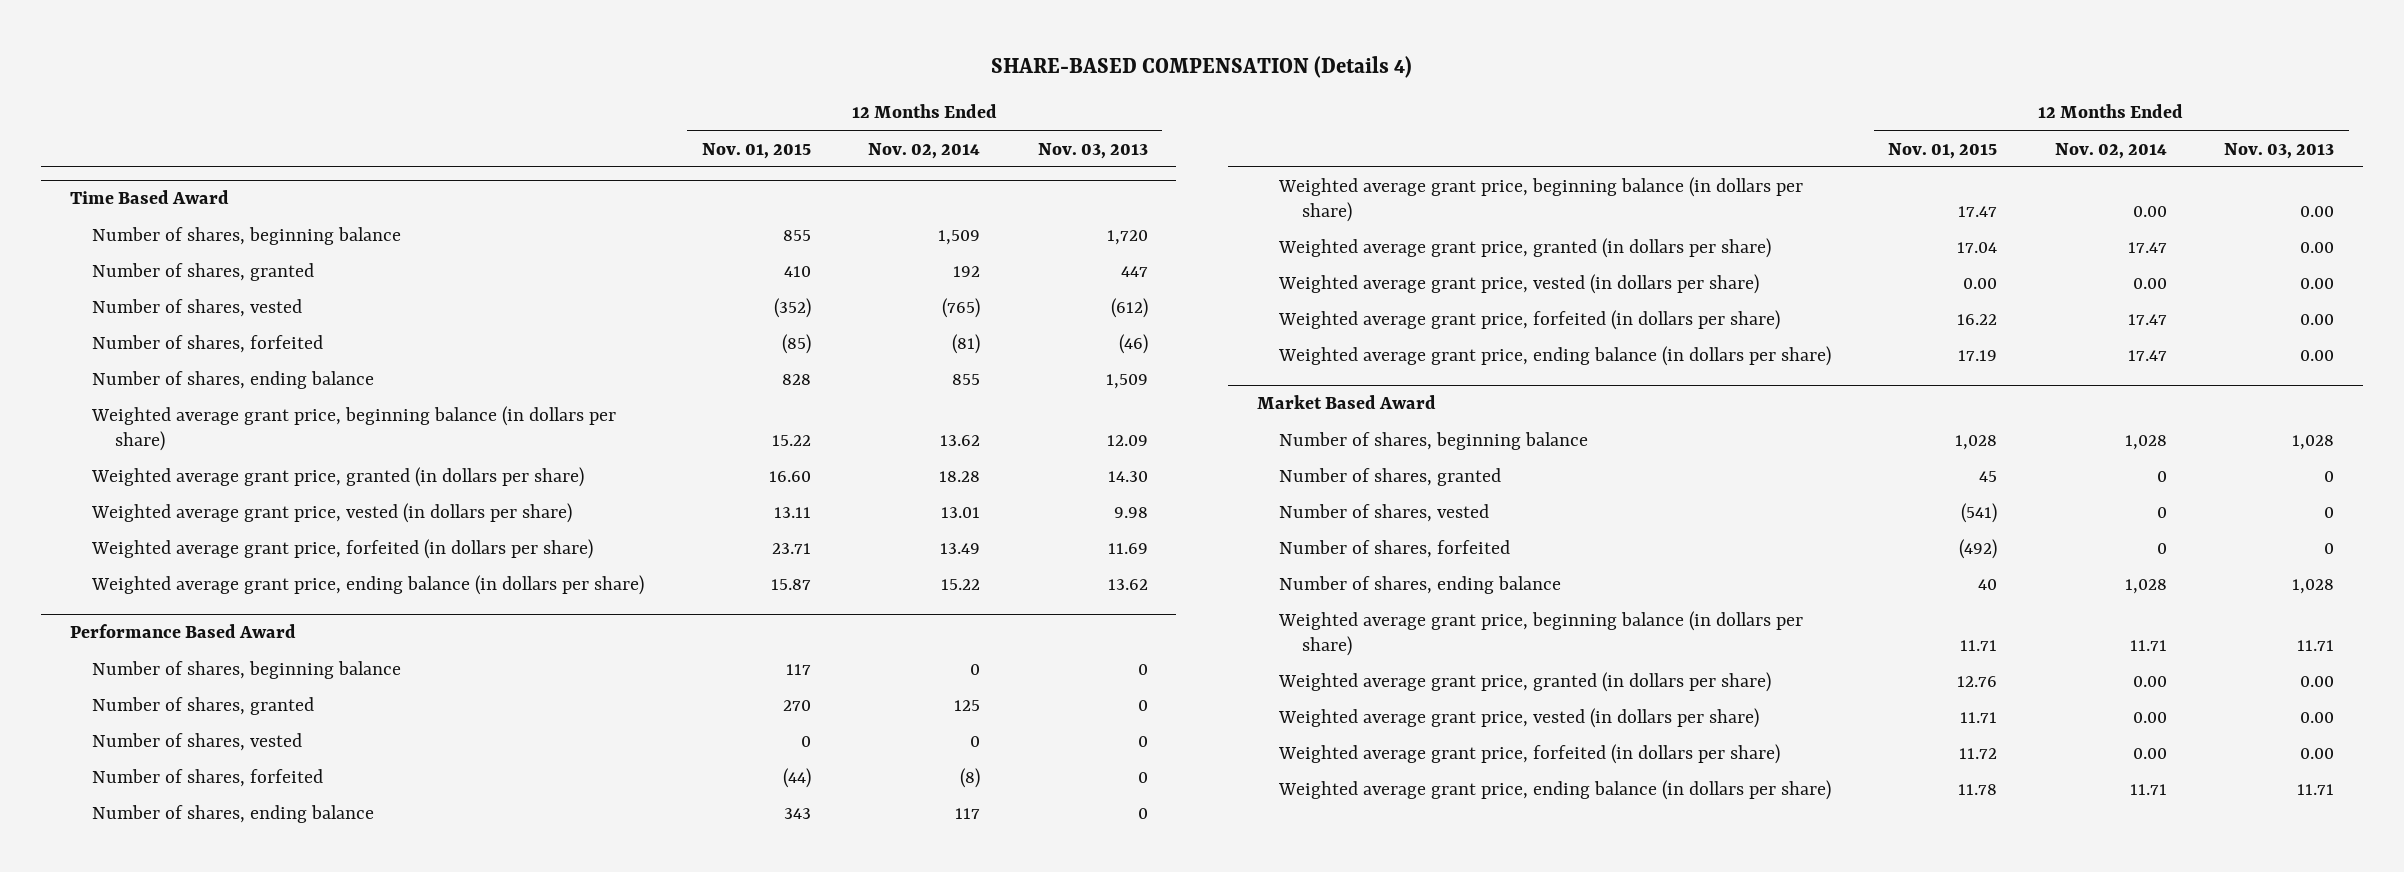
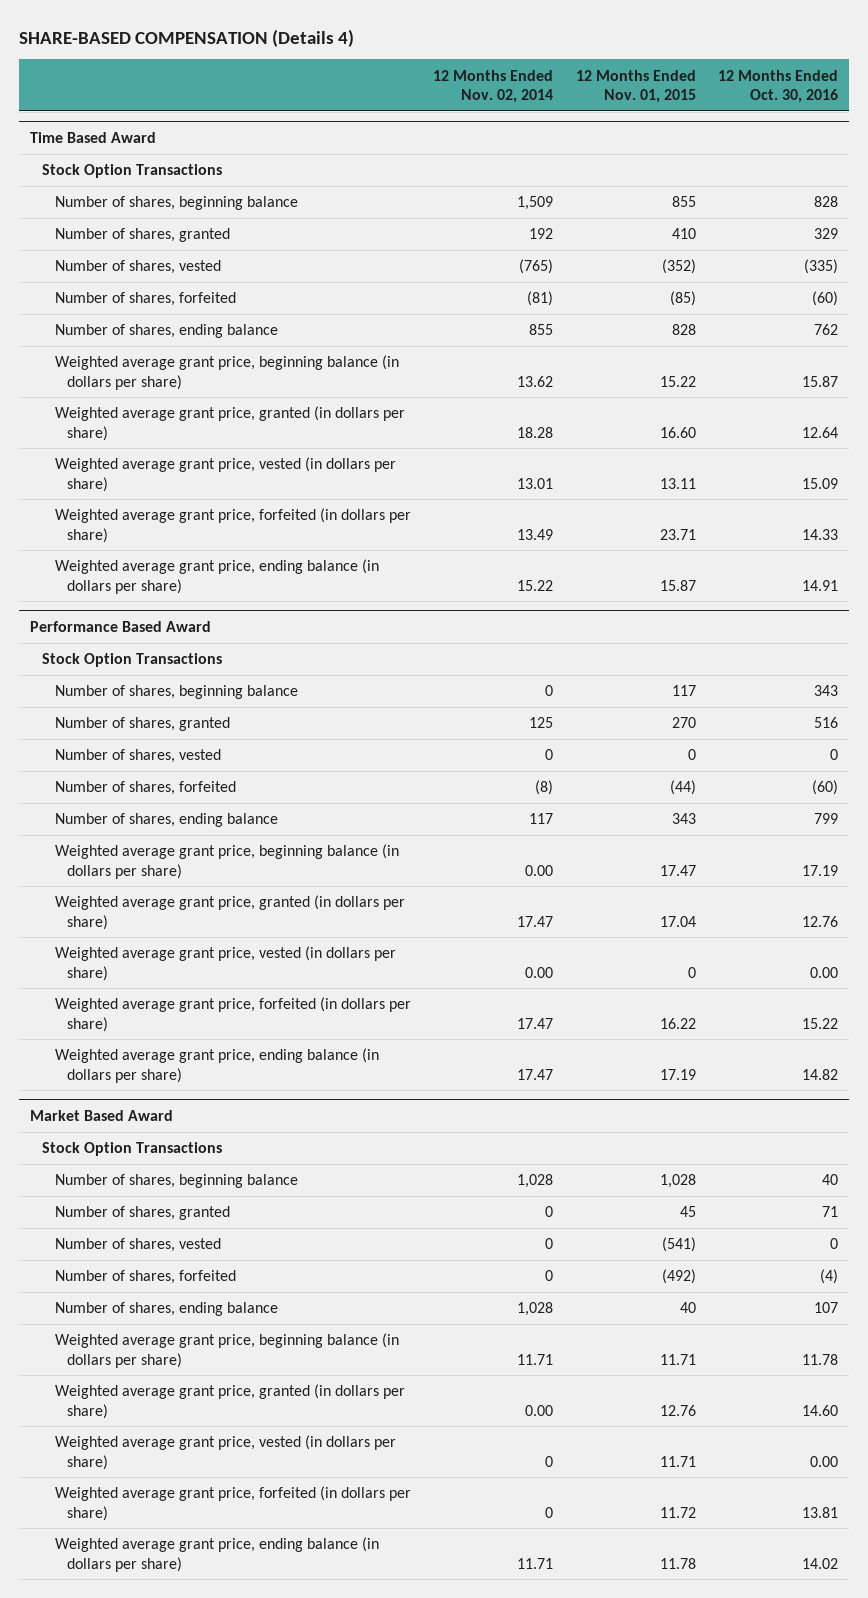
[1037,142,1148,159] Nov. 03, 2013 -> none
none -> [717,69,838,104] 12 Months Ended Oct. 30, 2016
none -> [42,164,223,179] Stock Option Transactions
none -> [42,653,223,668] Stock Option Transactions
[1963,278,1998,290] 0.00 -> [687,966,696,978] 0
none -> [42,1142,223,1157] Stock Option Transactions
[2132,712,2167,724] 0.00 -> [545,1455,554,1467] 0
[2132,748,2167,760] 0.00 -> [545,1506,554,1518] 0

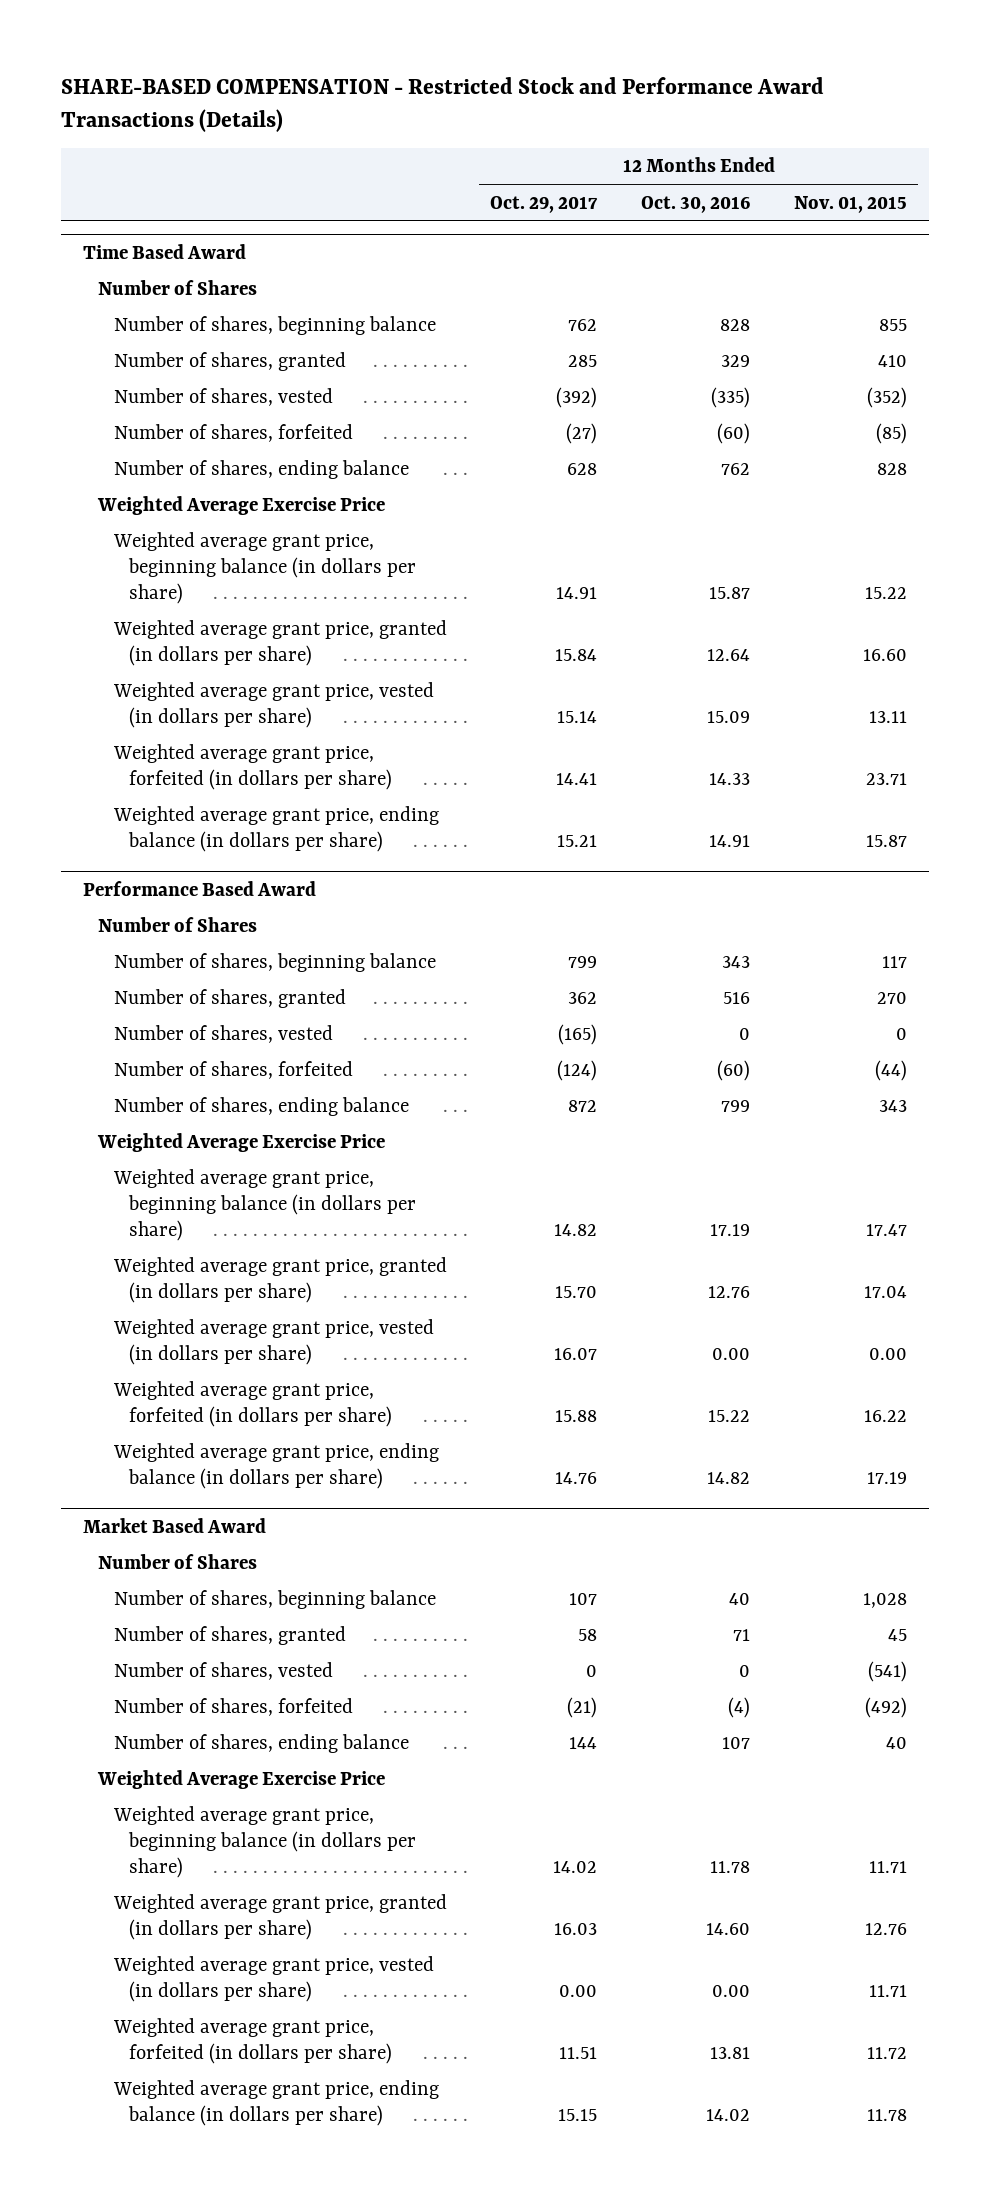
[18,28,354,47] SHARE-BASED COMPENSATION (Details 4) -> [60,76,824,132] SHARE-BASED COMPENSATION - Restricted Stock and Performance Award Transactions (Details)
[433,69,554,104] 12 Months Ended Nov. 02, 2014 -> none
none -> [490,195,599,213] Oct. 29, 2017
[42,164,223,179] Stock Option Transactions -> none
none -> [98,280,258,296] Number of Shares
none -> [97,496,386,516] Weighted Average Exercise Price
[42,653,223,668] Stock Option Transactions -> none
none -> [98,917,258,933] Number of Shares
none -> [97,1133,386,1153] Weighted Average Exercise Price
[687,966,696,978] 0 -> [869,1348,908,1361] 0.00
[42,1142,223,1157] Stock Option Transactions -> none
none -> [98,1554,258,1570] Number of Shares
none -> [97,1770,386,1790] Weighted Average Exercise Price

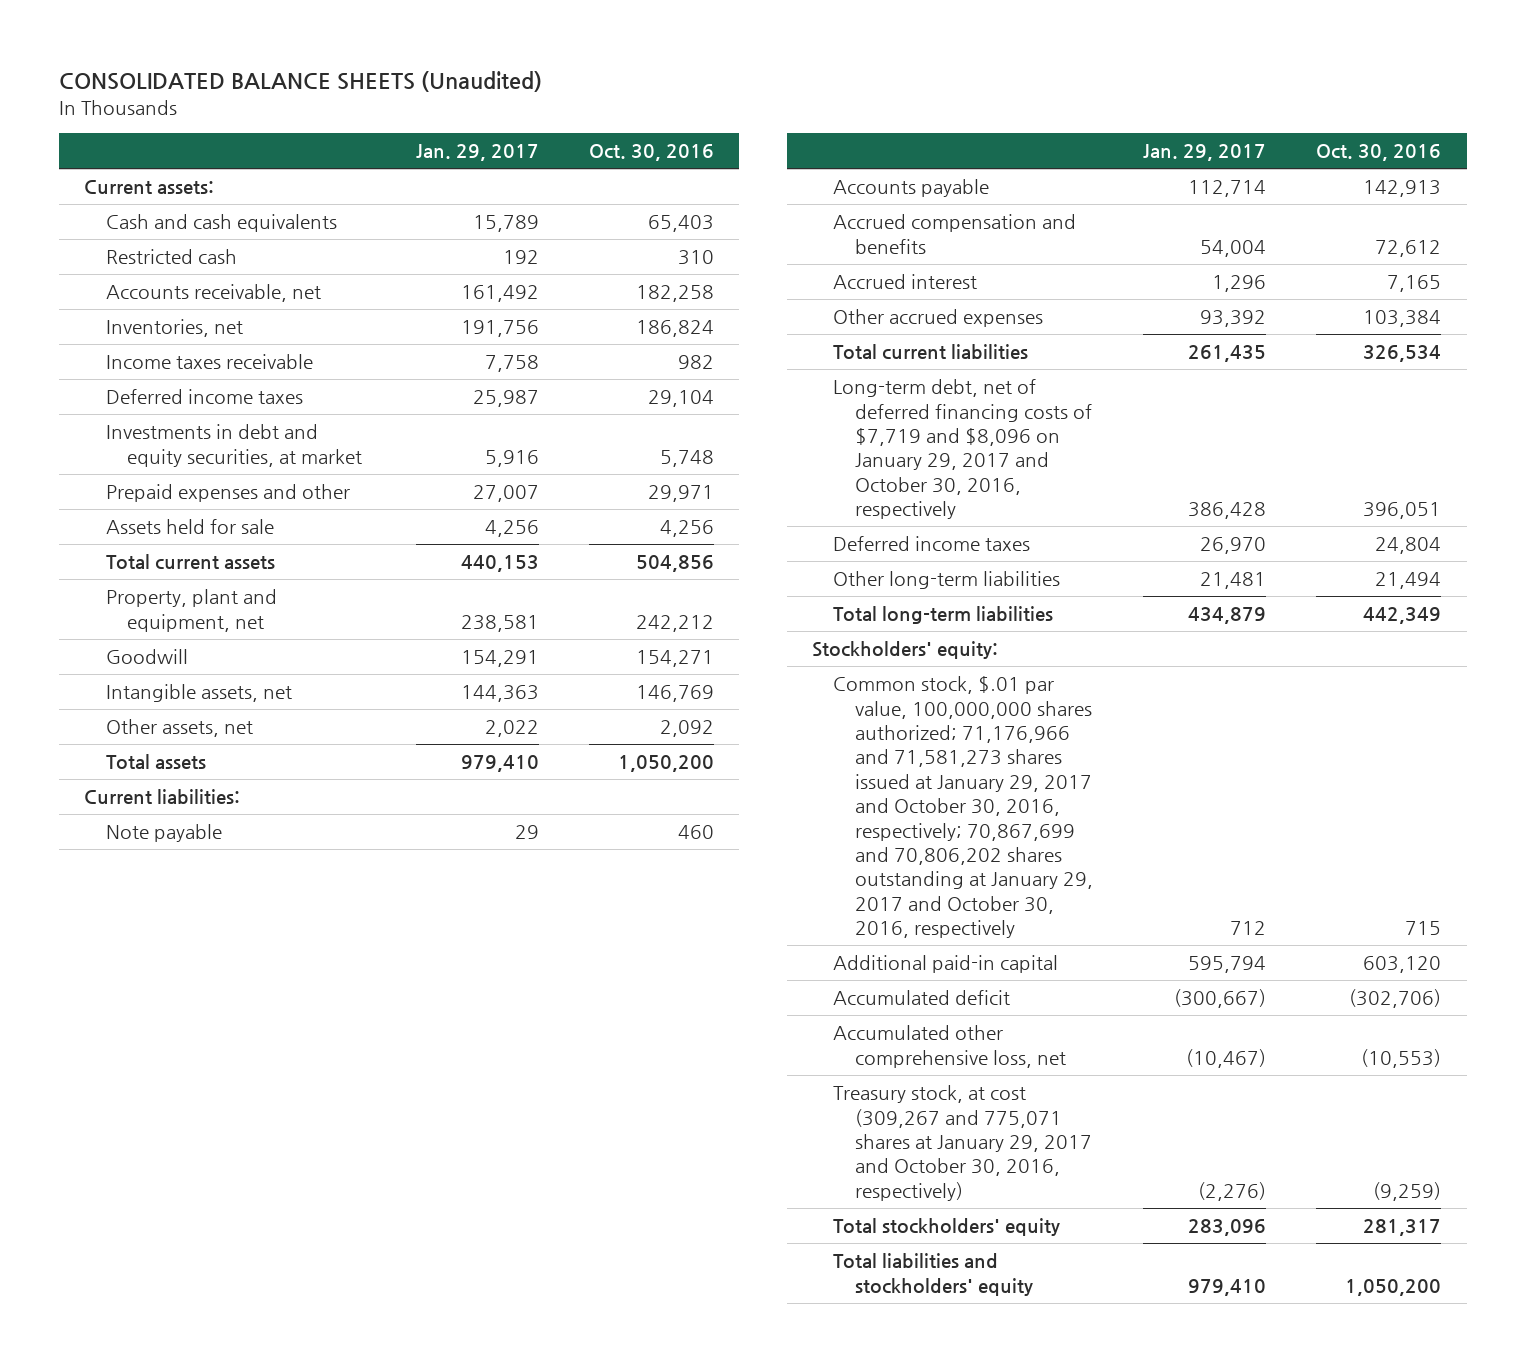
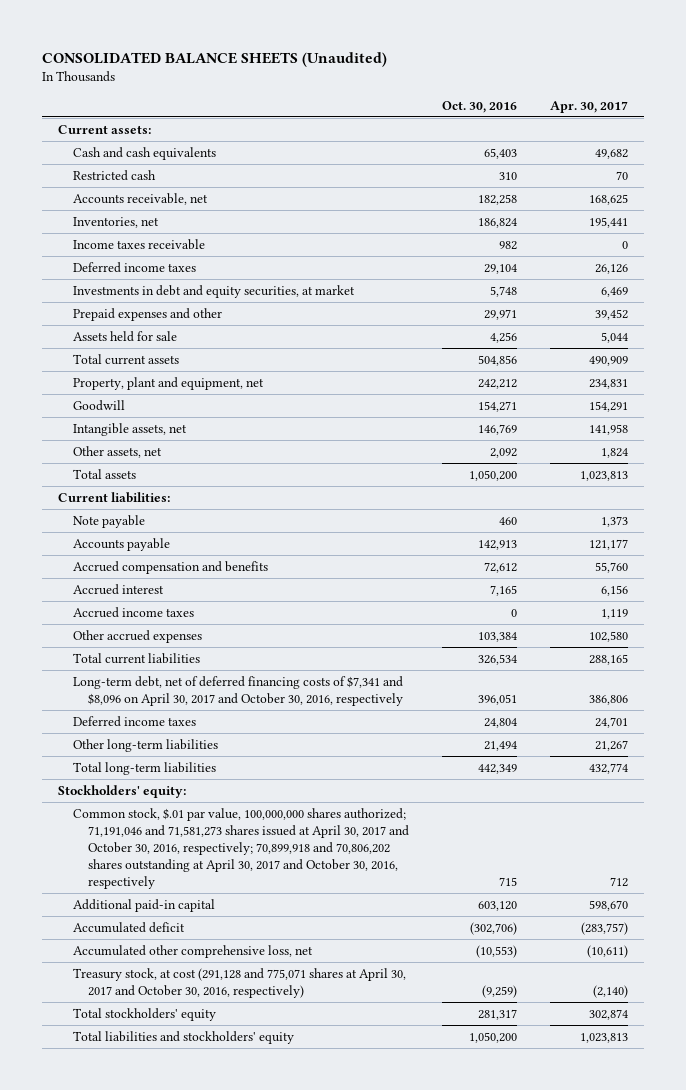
[415,144,539,162] Jan. 29, 2017 -> none
none -> [549,100,628,113] Apr. 30, 2017
none -> [73,606,195,618] Accrued income taxes
[833,379,1092,520] Long-term debt, net of deferred financing costs of $7,719 and $8,096 on January 29, 2017 and October 30, 2016, respectively -> [73,675,404,706] Long-term debt, net of deferred financing costs of $7,341 and $8,096 on April 30, 2017 and October 30, 2016, respectively
[833,676,1093,939] Common stock, $.01 par value, 100,000,000 shares authorized; 71,176,966 and 71,581,273 shares issued at January 29, 2017 and October 30, 2016, respectively; 70,867,699 and 70,806,202 shares outstanding at January 29, 2017 and October 30, 2016, respectively -> [73,807,410,890] Common stock, $.01 par value, 100,000,000 shares authorized; 71,191,046 and 71,581,273 shares issued at April 30, 2017 and October 30, 2016, respectively; 70,899,918 and 70,806,202 shares outstanding at April 30, 2017 and October 30, 2016, respectively
[833,1085,1092,1201] Treasury stock, at cost (309,267 and 775,071 shares at January 29, 2017 and October 30, 2016, respectively) -> [73,967,407,998] Treasury stock, at cost (291,128 and 775,071 shares at April 30, 2017 and October 30, 2016, respectively)

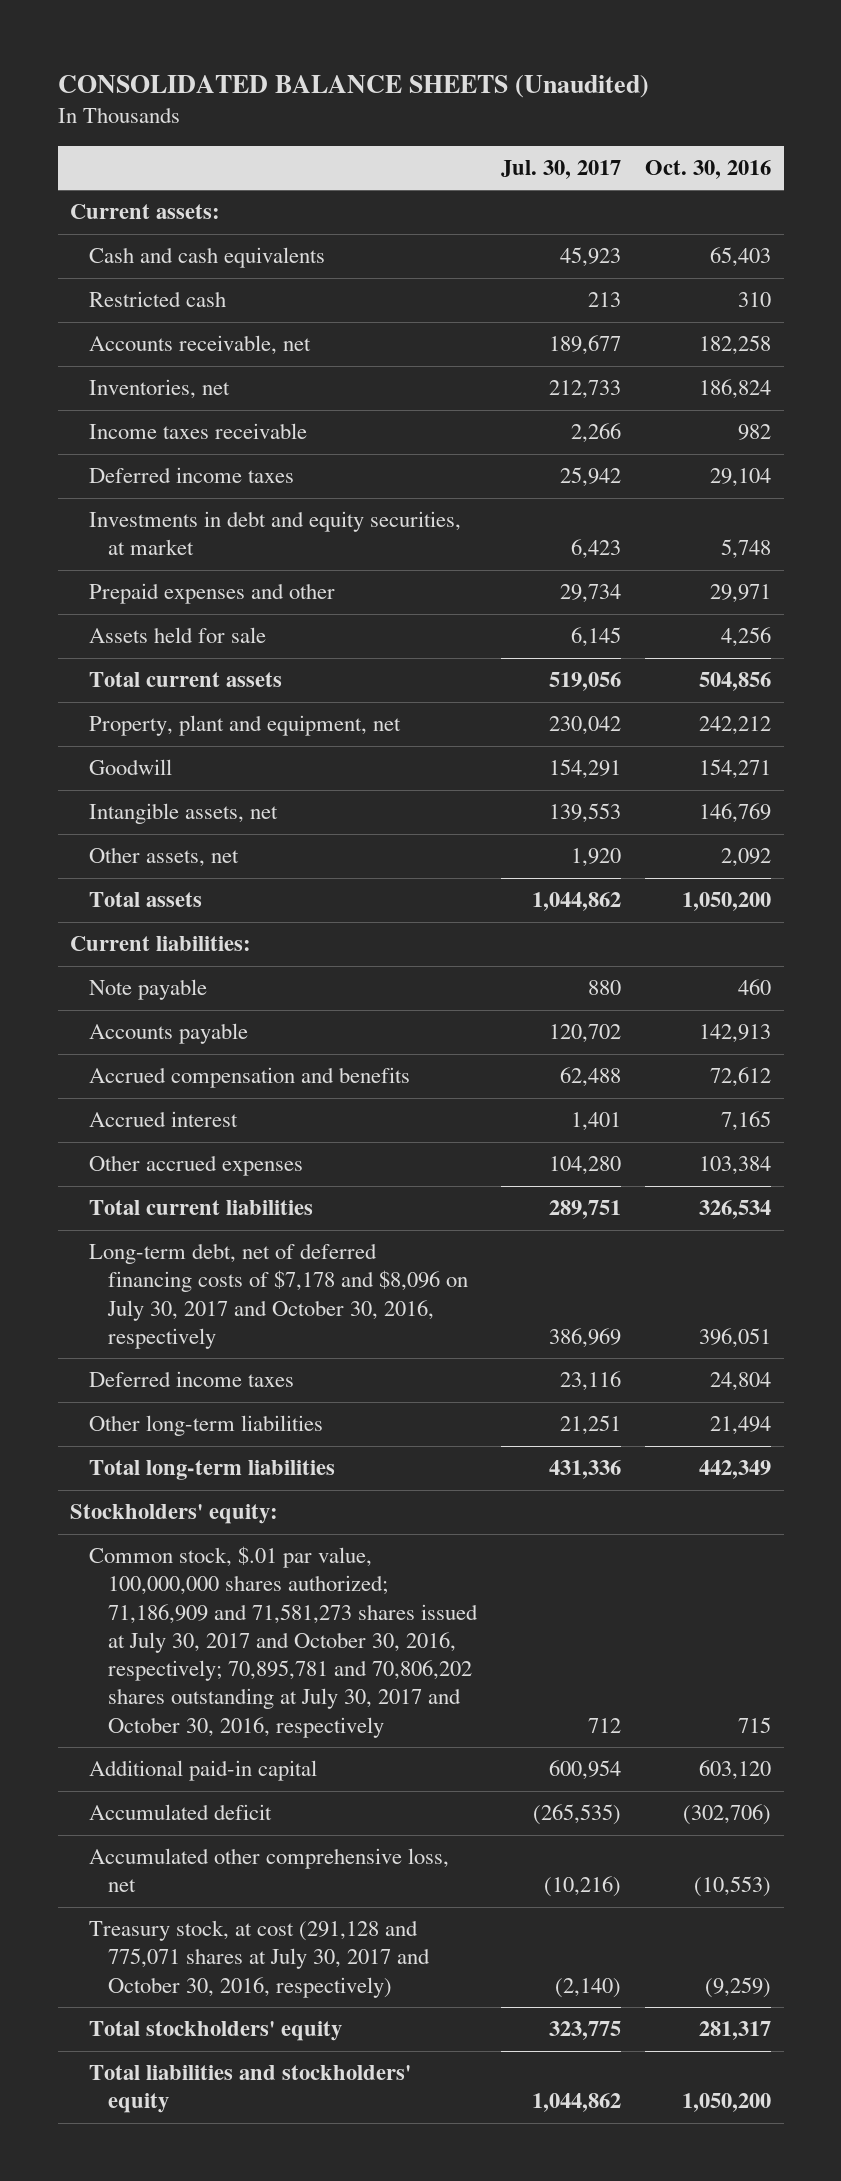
[549,100,628,113] Apr. 30, 2017 -> none
none -> [501,159,622,179] Jul. 30, 2017
[73,606,195,618] Accrued income taxes -> none
[73,675,404,706] Long-term debt, net of deferred financing costs of $7,341 and $8,096 on April 30, 2017 and October 30, 2016, respectively -> [88,1243,468,1349] Long-term debt, net of deferred financing costs of $7,178 and $8,096 on July 30, 2017 and October 30, 2016, respectively
[73,807,410,890] Common stock, $.01 par value, 100,000,000 shares authorized; 71,191,046 and 71,581,273 shares issued at April 30, 2017 and October 30, 2016, respectively; 70,899,918 and 70,806,202 shares outstanding at April 30, 2017 and October 30, 2016, respectively -> [88,1546,478,1738] Common stock, $.01 par value, 100,000,000 shares authorized; 71,186,909 and 71,581,273 shares issued at July 30, 2017 and October 30, 2016, respectively; 70,895,781 and 70,806,202 shares outstanding at July 30, 2017 and October 30, 2016, respectively
[73,967,407,998] Treasury stock, at cost (291,128 and 775,071 shares at April 30, 2017 and October 30, 2016, respectively) -> [88,1920,430,1998] Treasury stock, at cost (291,128 and 775,071 shares at July 30, 2017 and October 30, 2016, respectively)

